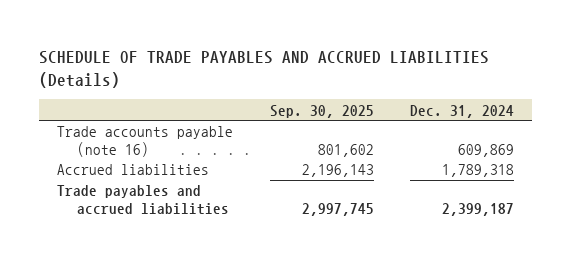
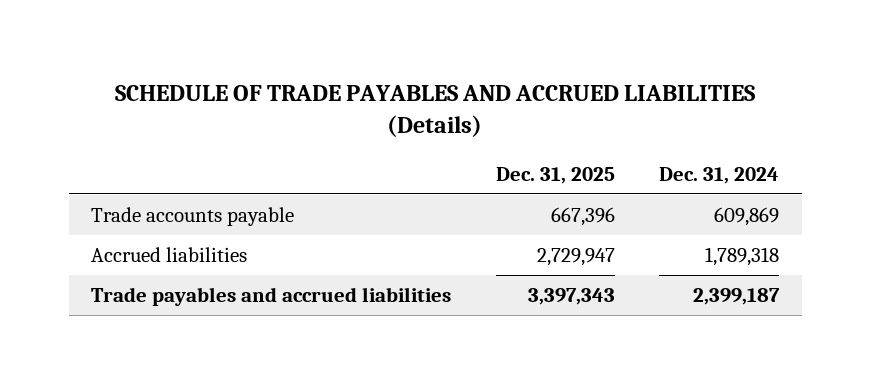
[269,104,374,118] Sep. 30, 2025 -> none
none -> [495,166,615,184] Dec. 31, 2025
[57,126,234,157] Trade accounts payable (note 16) -> [91,206,295,226] Trade accounts payable

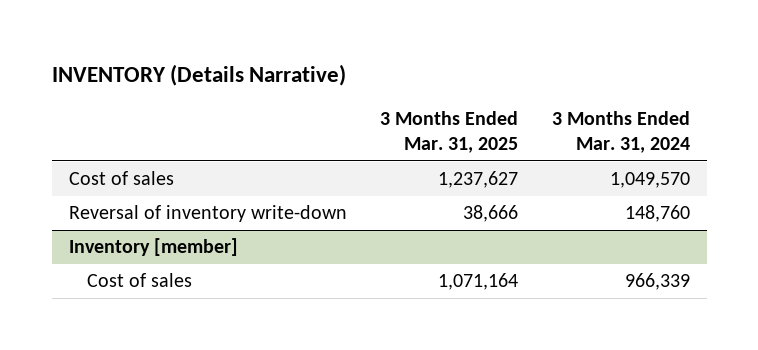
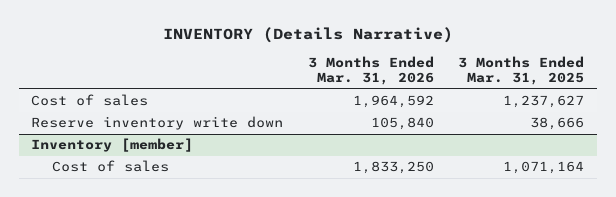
[551,111,690,154] 3 Months Ended Mar. 31, 2024 -> none
none -> [307,56,434,86] 3 Months Ended Mar. 31, 2026
[68,205,347,223] Reversal of inventory write-down -> [31,116,284,131] Reserve inventory write down

